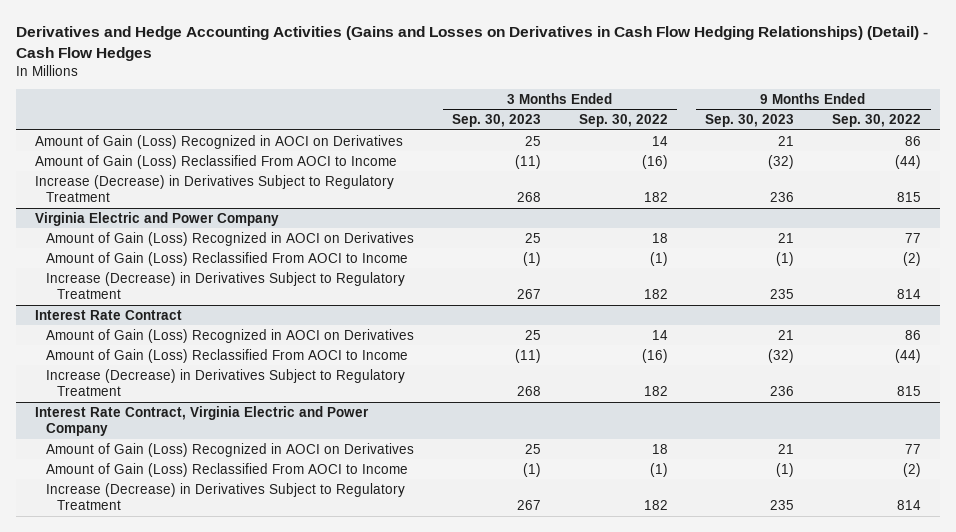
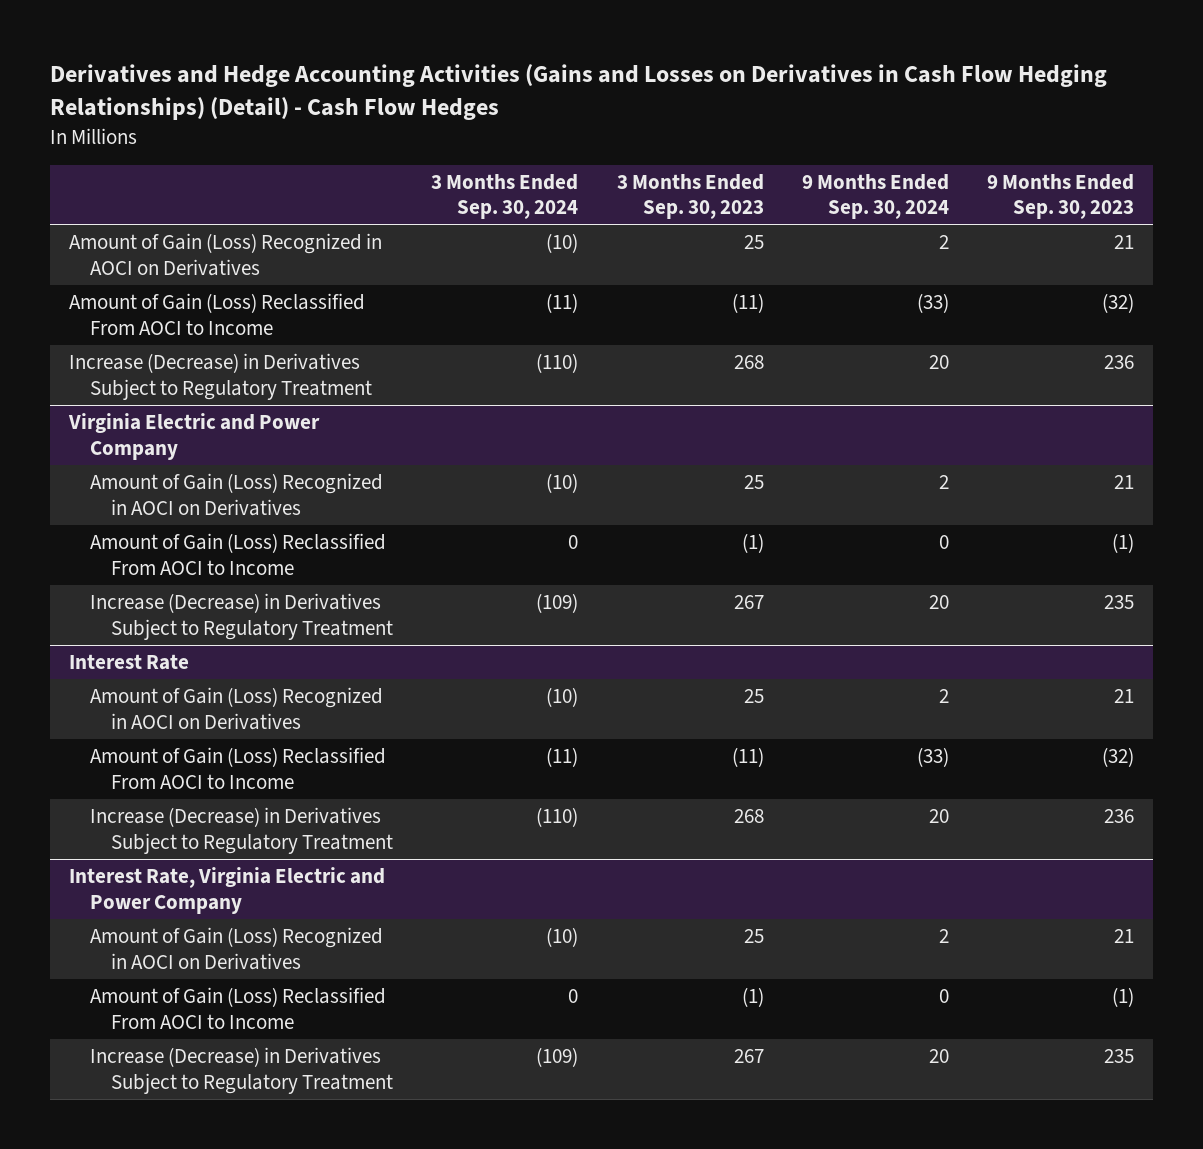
[578,114,668,128] Sep. 30, 2022 -> none
[832,114,922,128] Sep. 30, 2022 -> none
none -> [431,173,579,220] 3 Months Ended Sep. 30, 2024
none -> [801,173,949,220] 9 Months Ended Sep. 30, 2024
[35,309,183,320] Interest Rate Contract -> [68,653,189,670] Interest Rate
[35,405,370,437] Interest Rate Contract, Virginia Electric and Power Company -> [68,866,385,914] Interest Rate, Virginia Electric and Power Company

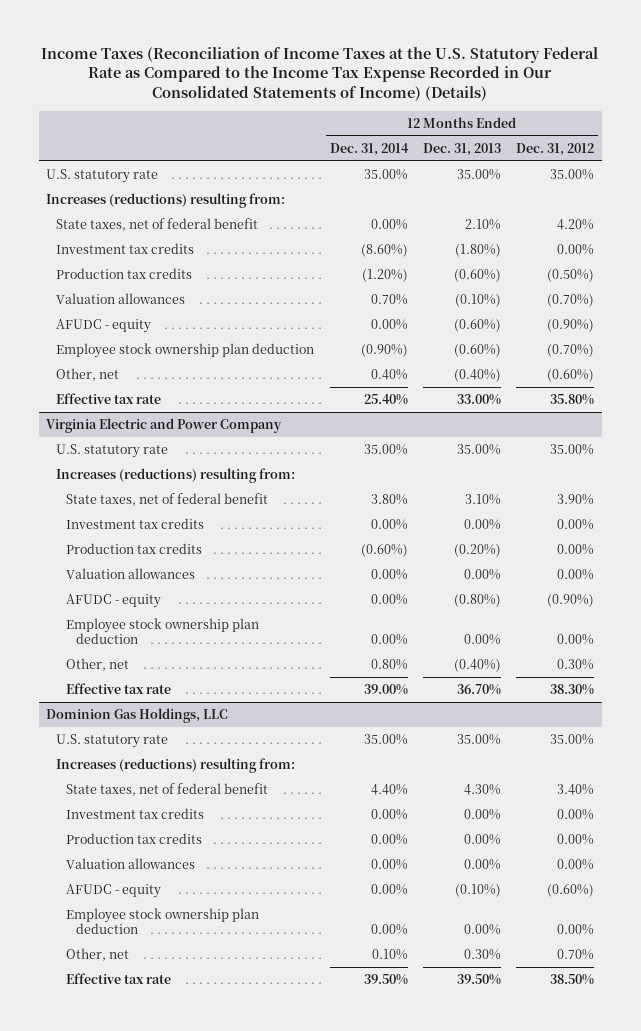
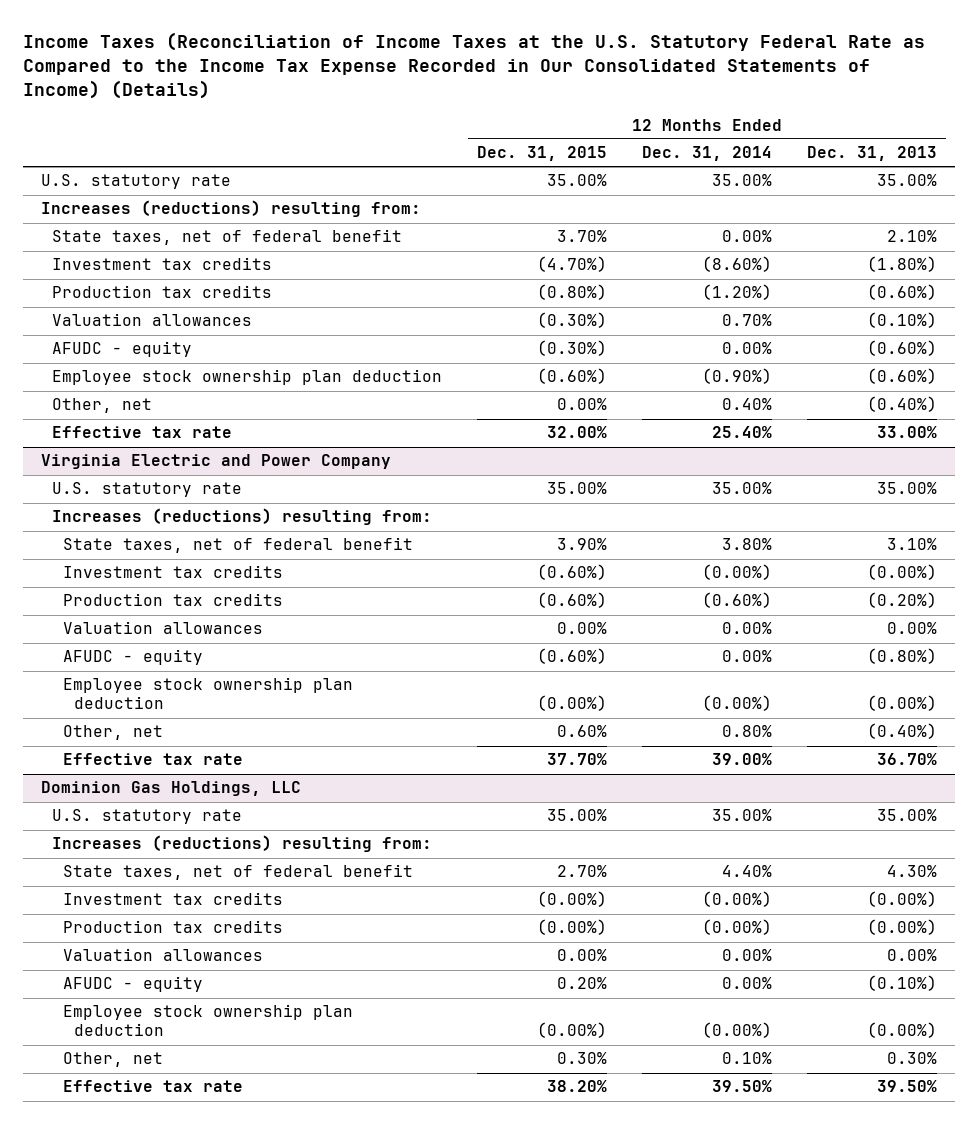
[516,142,595,156] Dec. 31, 2012 -> none
none -> [477,146,608,162] Dec. 31, 2015
[370,519,408,531] 0.00% -> [702,564,773,581] (0.00%)
[463,519,501,531] 0.00% -> [867,564,938,581] (0.00%)
[370,634,408,646] 0.00% -> [702,695,773,712] (0.00%)
[463,634,501,646] 0.00% -> [867,695,938,712] (0.00%)
[370,809,408,821] 0.00% -> [702,891,773,908] (0.00%)
[463,809,501,821] 0.00% -> [867,891,938,908] (0.00%)
[370,834,408,846] 0.00% -> [702,919,773,936] (0.00%)
[463,834,501,846] 0.00% -> [867,919,938,936] (0.00%)
[370,924,408,936] 0.00% -> [702,1022,773,1039] (0.00%)
[463,924,501,936] 0.00% -> [867,1022,938,1039] (0.00%)

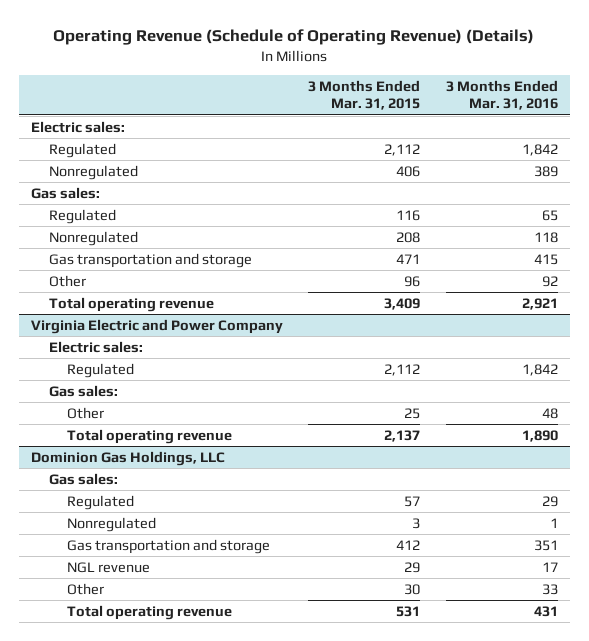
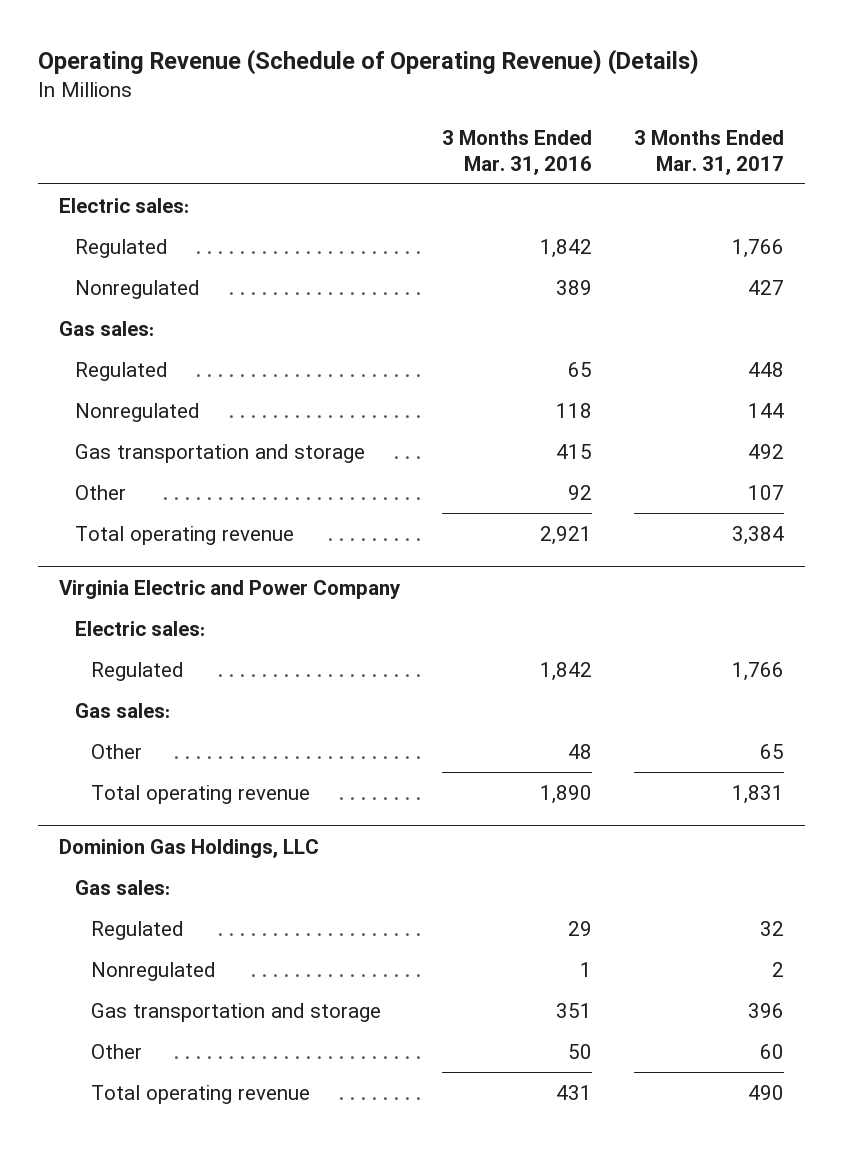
[308,80,421,111] 3 Months Ended Mar. 31, 2015 -> none
none -> [633,130,784,175] 3 Months Ended Mar. 31, 2017
[66,561,150,573] NGL revenue -> none
[541,583,558,595] 33 -> [567,1043,592,1059] 50

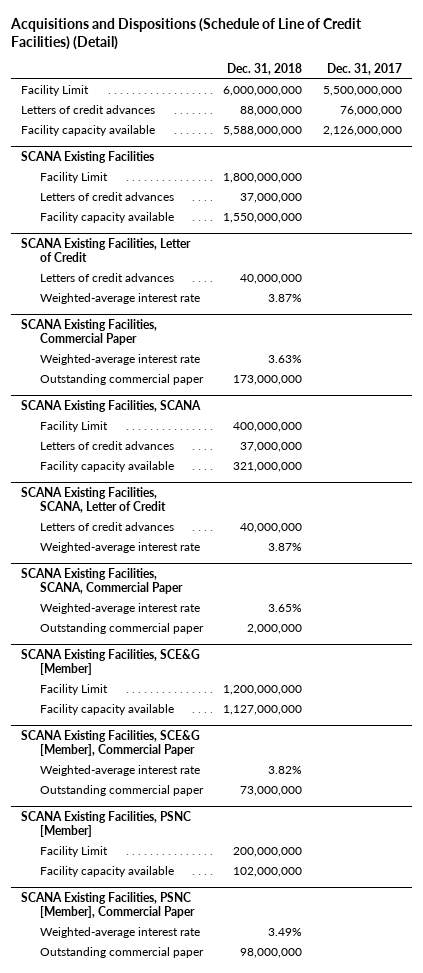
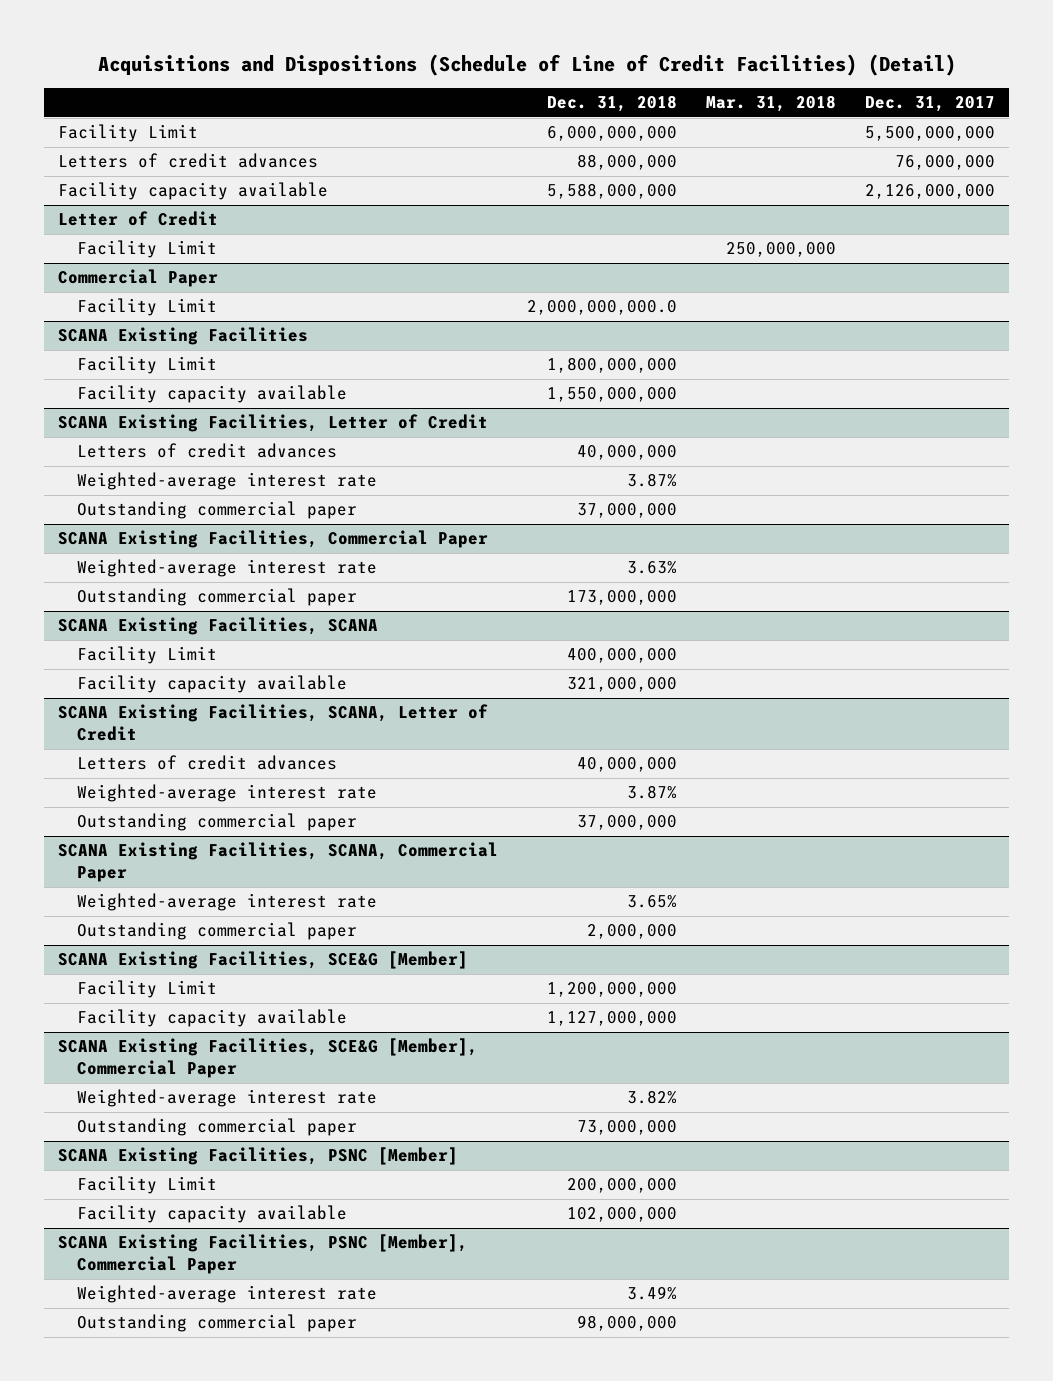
none -> [706,95,837,113] Mar. 31, 2018
none -> [58,211,219,227] Letter of Credit
none -> [76,240,217,259] Facility Limit
none -> [58,269,219,288] Commercial Paper
none -> [76,298,217,317] Facility Limit
[39,192,174,202] Letters of credit advances -> none
none -> [76,501,357,520] Outstanding commercial paper
[39,441,174,451] Letters of credit advances -> none
none -> [76,813,357,832] Outstanding commercial paper

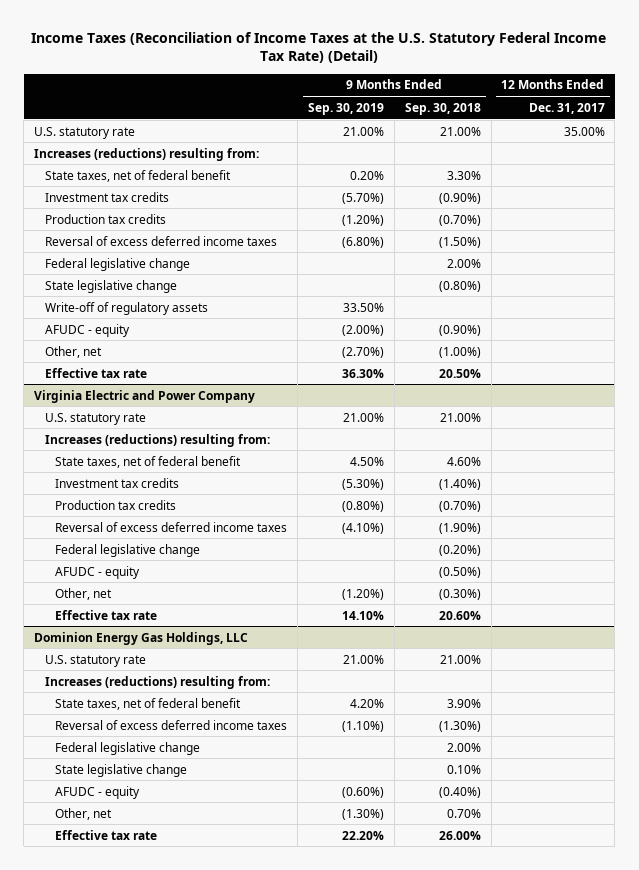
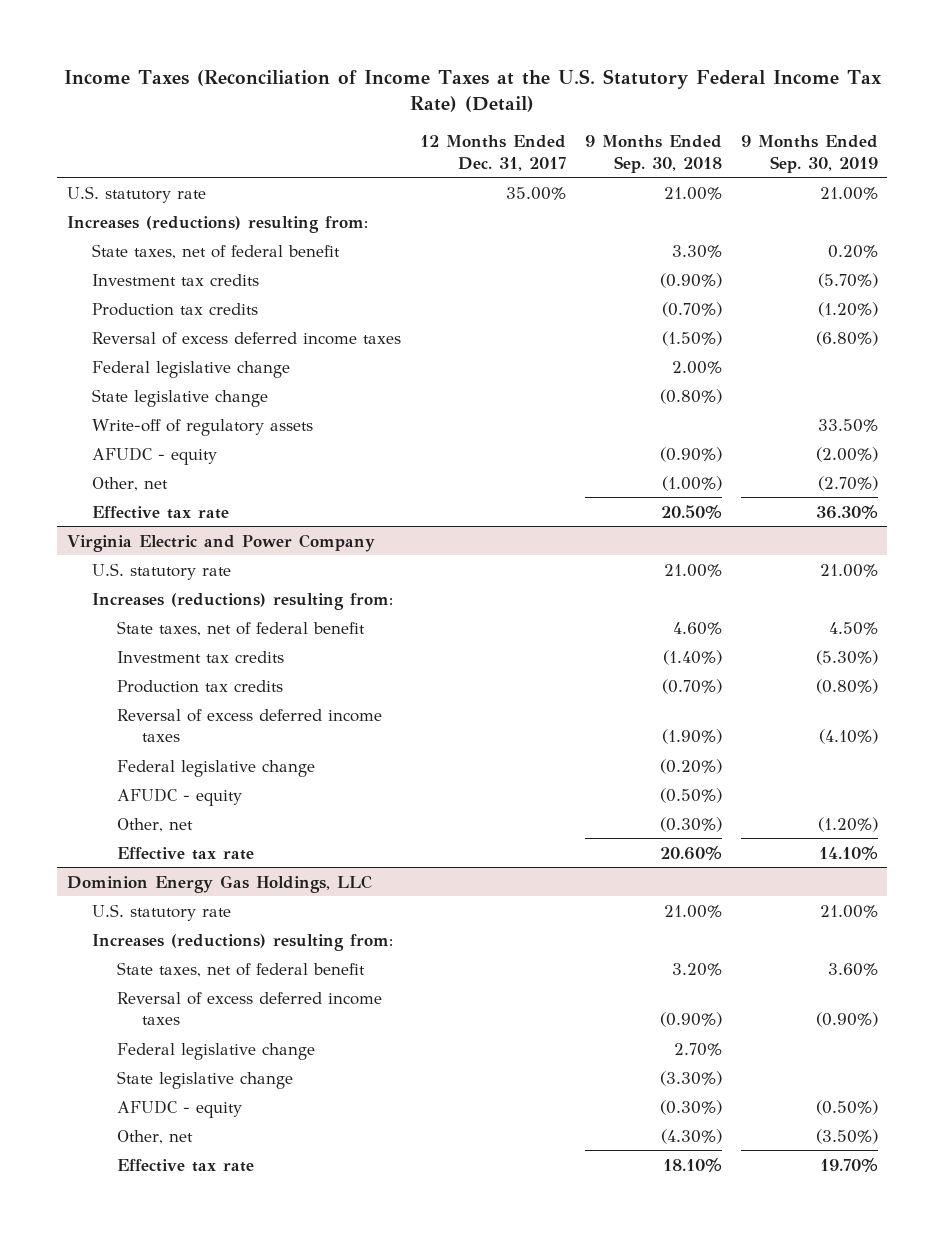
[349,698,384,708] 4.20% -> [827,962,878,976] 3.60%
[446,698,481,708] 3.90% -> [671,962,722,976] 3.20%
[341,720,384,732] (1.10%) -> [815,1011,878,1027] (0.90%)
[438,720,481,732] (1.30%) -> [659,1011,722,1027] (0.90%)
[446,742,481,752] 2.00% -> [673,1042,722,1056] 2.70%
[446,764,481,774] 0.10% -> [659,1070,722,1086] (3.30%)
[341,786,384,798] (0.60%) -> [815,1099,878,1115] (0.50%)
[438,786,481,798] (0.40%) -> [659,1099,722,1115] (0.30%)
[341,808,384,820] (1.30%) -> [815,1128,878,1144] (3.50%)
[446,808,481,818] 0.70% -> [660,1128,722,1144] (4.30%)
[341,830,384,840] 22.20% -> [819,1157,878,1172] 19.70%
[438,830,481,840] 26.00% -> [662,1157,722,1172] 18.10%

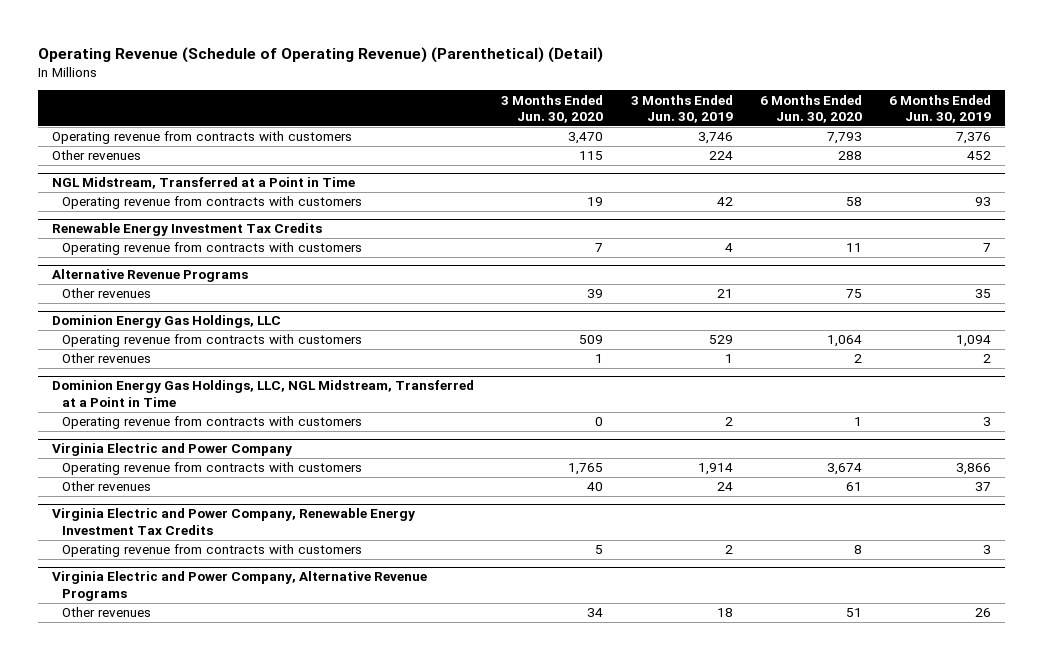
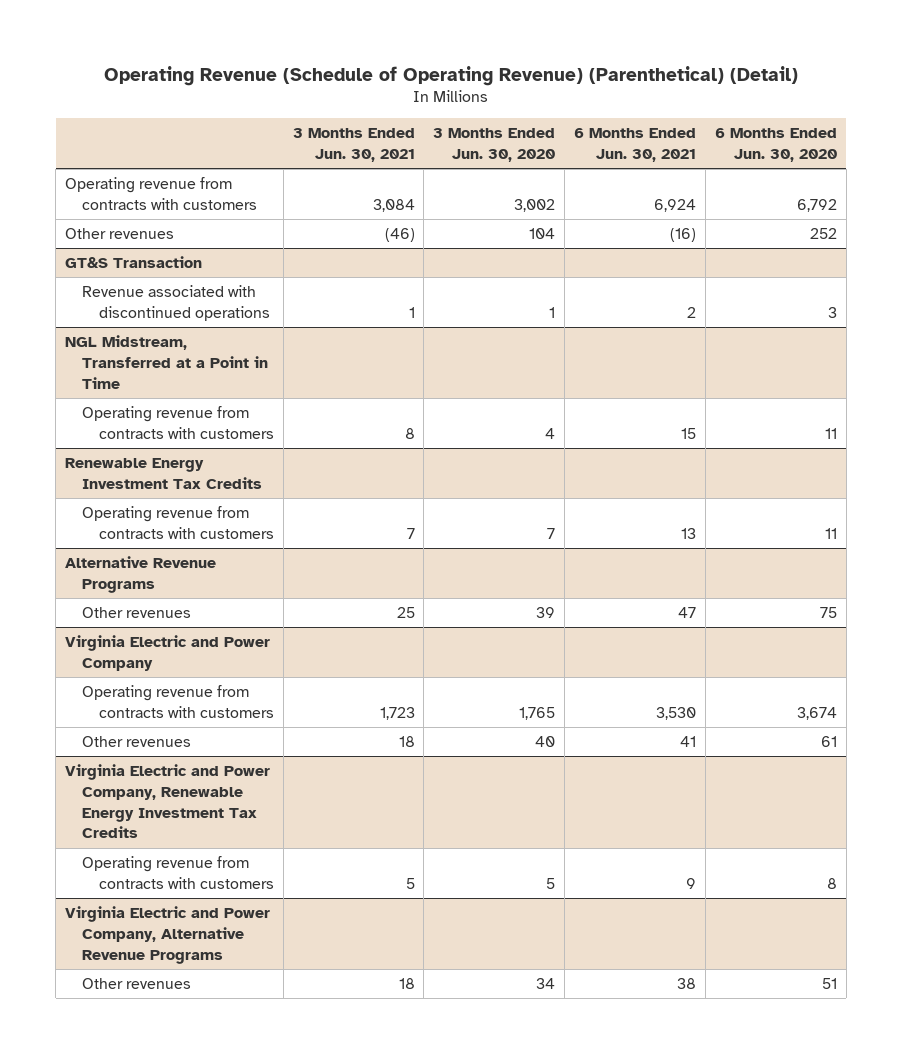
[630,94,733,123] 3 Months Ended Jun. 30, 2019 -> none
[889,94,992,123] 6 Months Ended Jun. 30, 2019 -> none
none -> [292,128,415,163] 3 Months Ended Jun. 30, 2021
none -> [573,128,696,163] 6 Months Ended Jun. 30, 2021
[568,132,604,145] 3,470 -> [514,198,556,212] 3,002
[826,132,862,145] 7,793 -> [796,198,837,212] 6,792
[579,151,604,161] 115 -> [529,228,556,240] 104
[837,151,862,161] 288 -> [809,228,837,240] 252
none -> [65,256,203,269] GT&S Transaction
none -> [82,285,270,321] Revenue associated with discontinued operations
[587,197,604,207] 19 -> [545,427,556,439] 4
[845,197,862,207] 58 -> [824,427,837,439] 11
[51,315,281,329] Dominion Energy Gas Holdings, LLC -> none
[62,334,363,348] Operating revenue from contracts with customers -> none
[62,353,152,364] Other revenues -> none
[51,380,474,407] Dominion Energy Gas Holdings, LLC, NGL Midstream, Transferred at a Point in Time -> none
[62,416,363,430] Operating revenue from contracts with customers -> none

